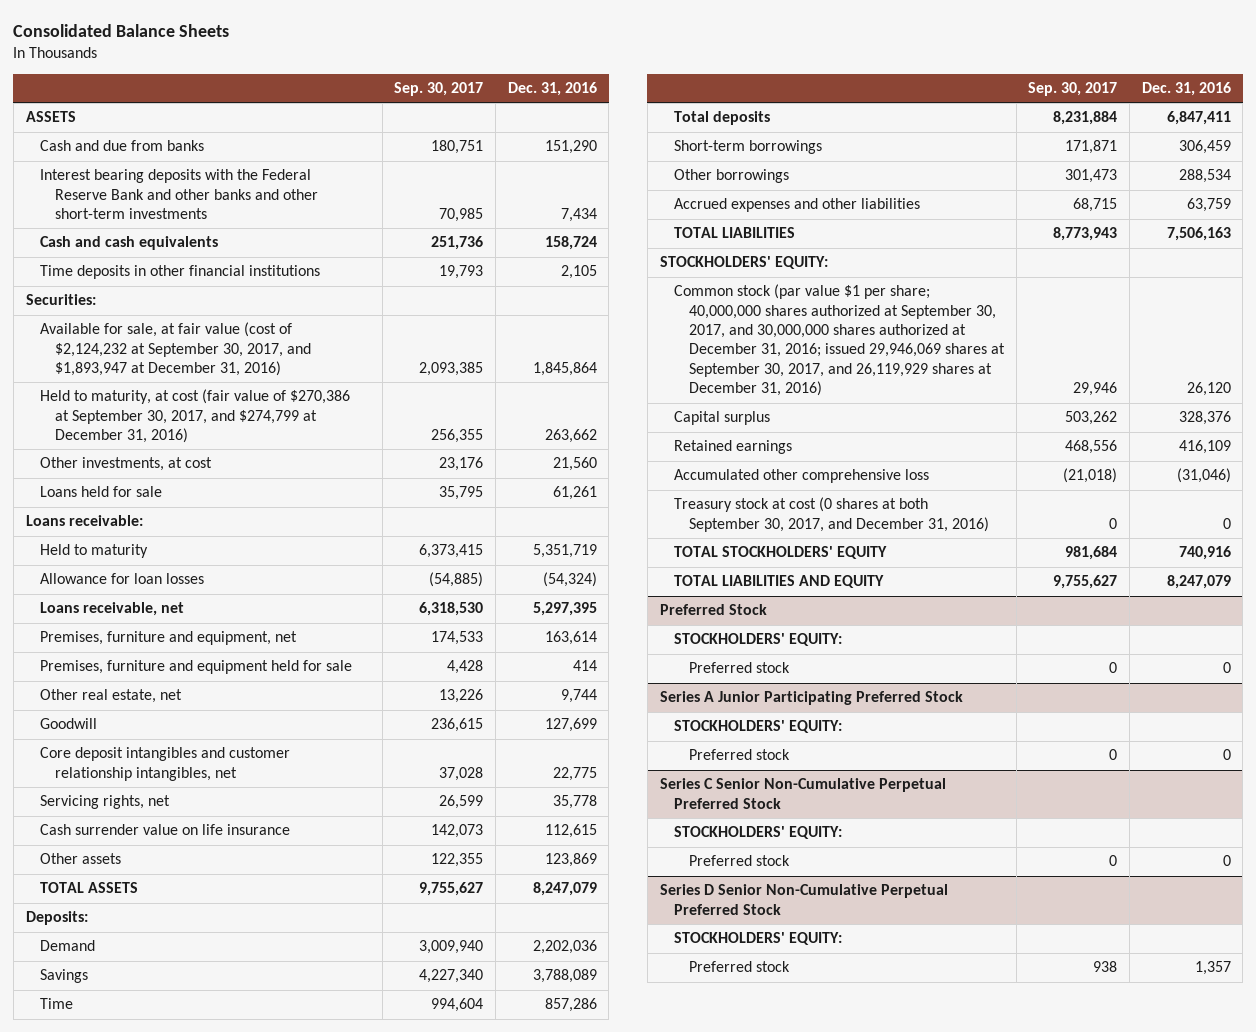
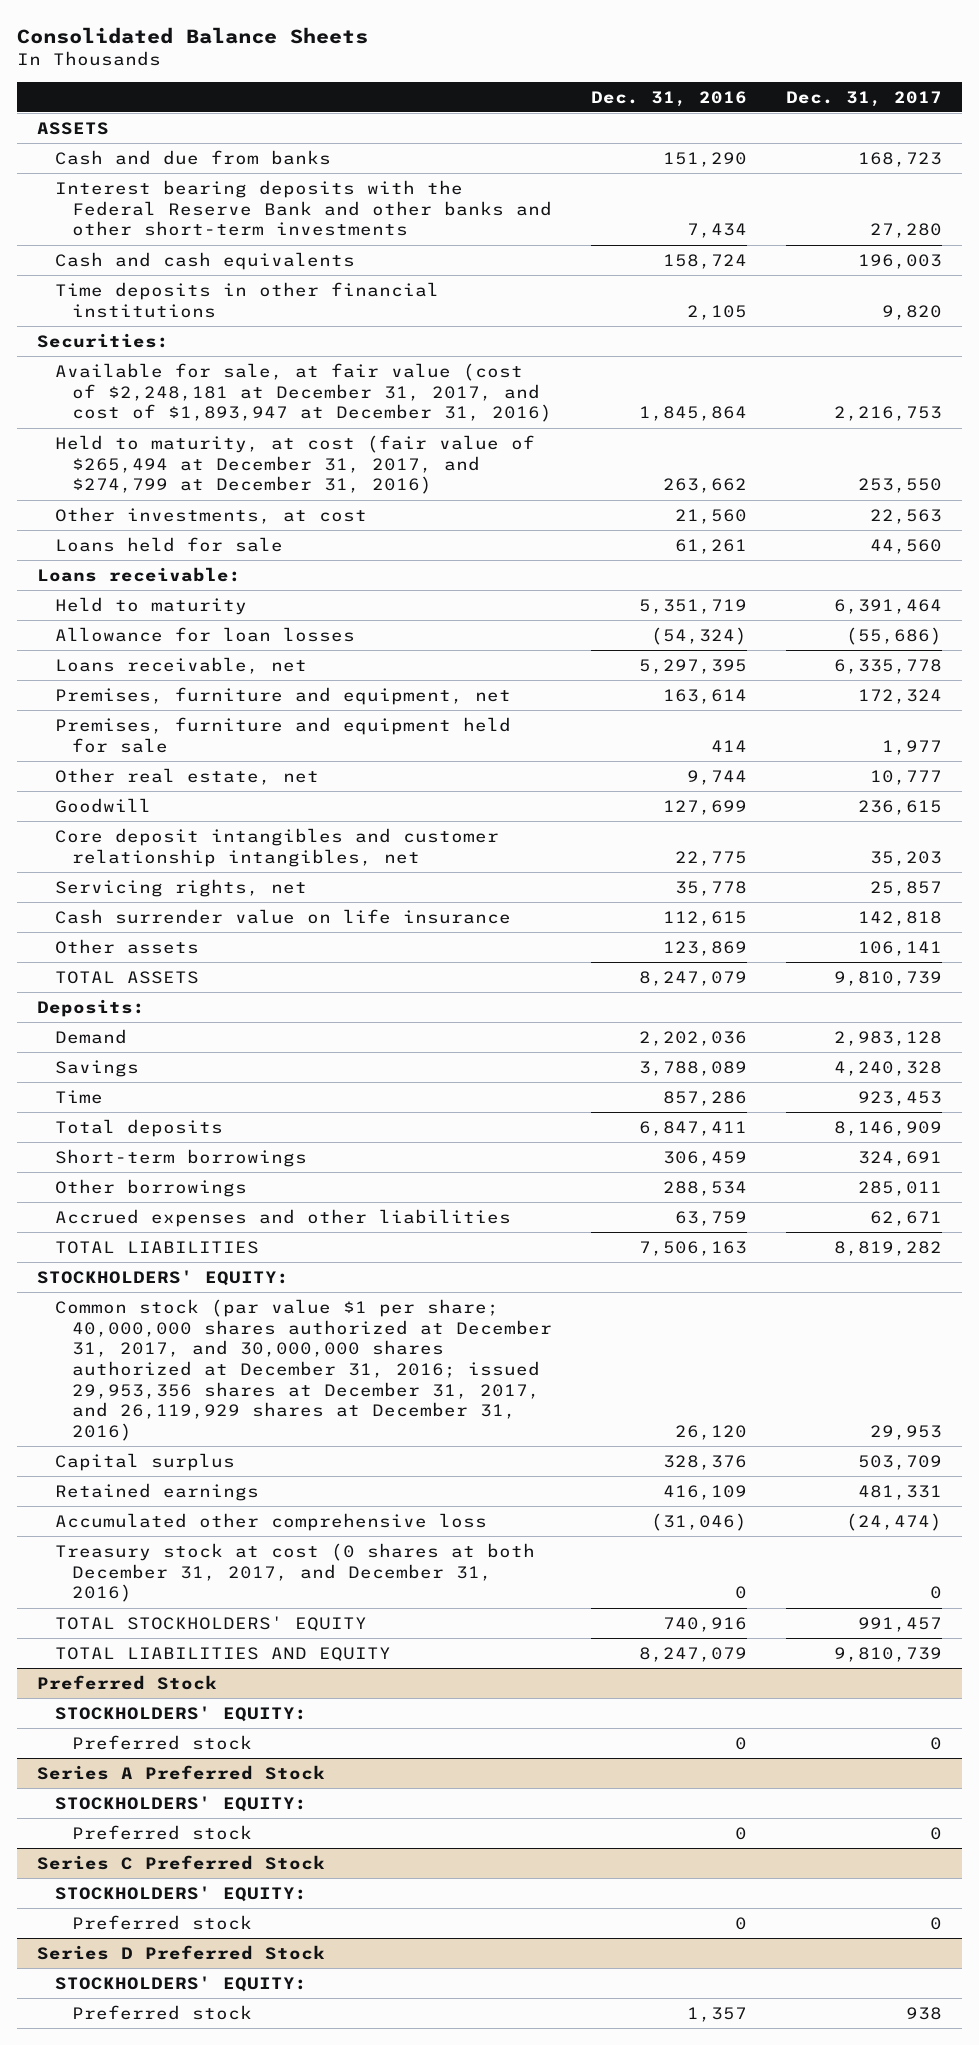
[394,81,484,96] Sep. 30, 2017 -> none
none -> [786,90,943,107] Dec. 31, 2017
[40,322,311,377] Available for sale, at fair value (cost of $2,124,232 at September 30, 2017, and $1,893,947 at December 31, 2016) -> [54,362,553,423] Available for sale, at fair value (cost of $2,248,181 at December 31, 2017, and cost of $1,893,947 at December 31, 2016)
[40,389,351,444] Held to maturity, at cost (fair value of $270,386 at September 30, 2017, and $274,799 at December 31, 2016) -> [54,434,535,495] Held to maturity, at cost (fair value of $265,494 at December 31, 2017, and $274,799 at December 31, 2016)
[674,284,1006,397] Common stock (par value $1 per share; 40,000,000 shares authorized at September 30, 2017, and 30,000,000 shares authorized at December 31, 2016; issued 29,946,069 shares at September 30, 2017, and 26,119,929 shares at December 31, 2016) -> [54,1298,553,1442] Common stock (par value $1 per share; 40,000,000 shares authorized at December 31, 2017, and 30,000,000 shares authorized at December 31, 2016; issued 29,953,356 shares at December 31, 2017, and 26,119,929 shares at December 31, 2016)
[674,497,990,532] Treasury stock at cost (0 shares at both September 30, 2017, and December 31, 2016) -> [54,1542,535,1603] Treasury stock at cost (0 shares at both December 31, 2017, and December 31, 2016)
[659,691,963,706] Series A Junior Participating Preferred Stock -> [36,1764,325,1780] Series A Preferred Stock
[659,778,946,809] Series C Senior Non-Cumulative Perpetual Preferred Stock -> [36,1854,325,1870] Series C Preferred Stock
[659,884,948,915] Series D Senior Non-Cumulative Perpetual Preferred Stock -> [36,1944,325,1960] Series D Preferred Stock

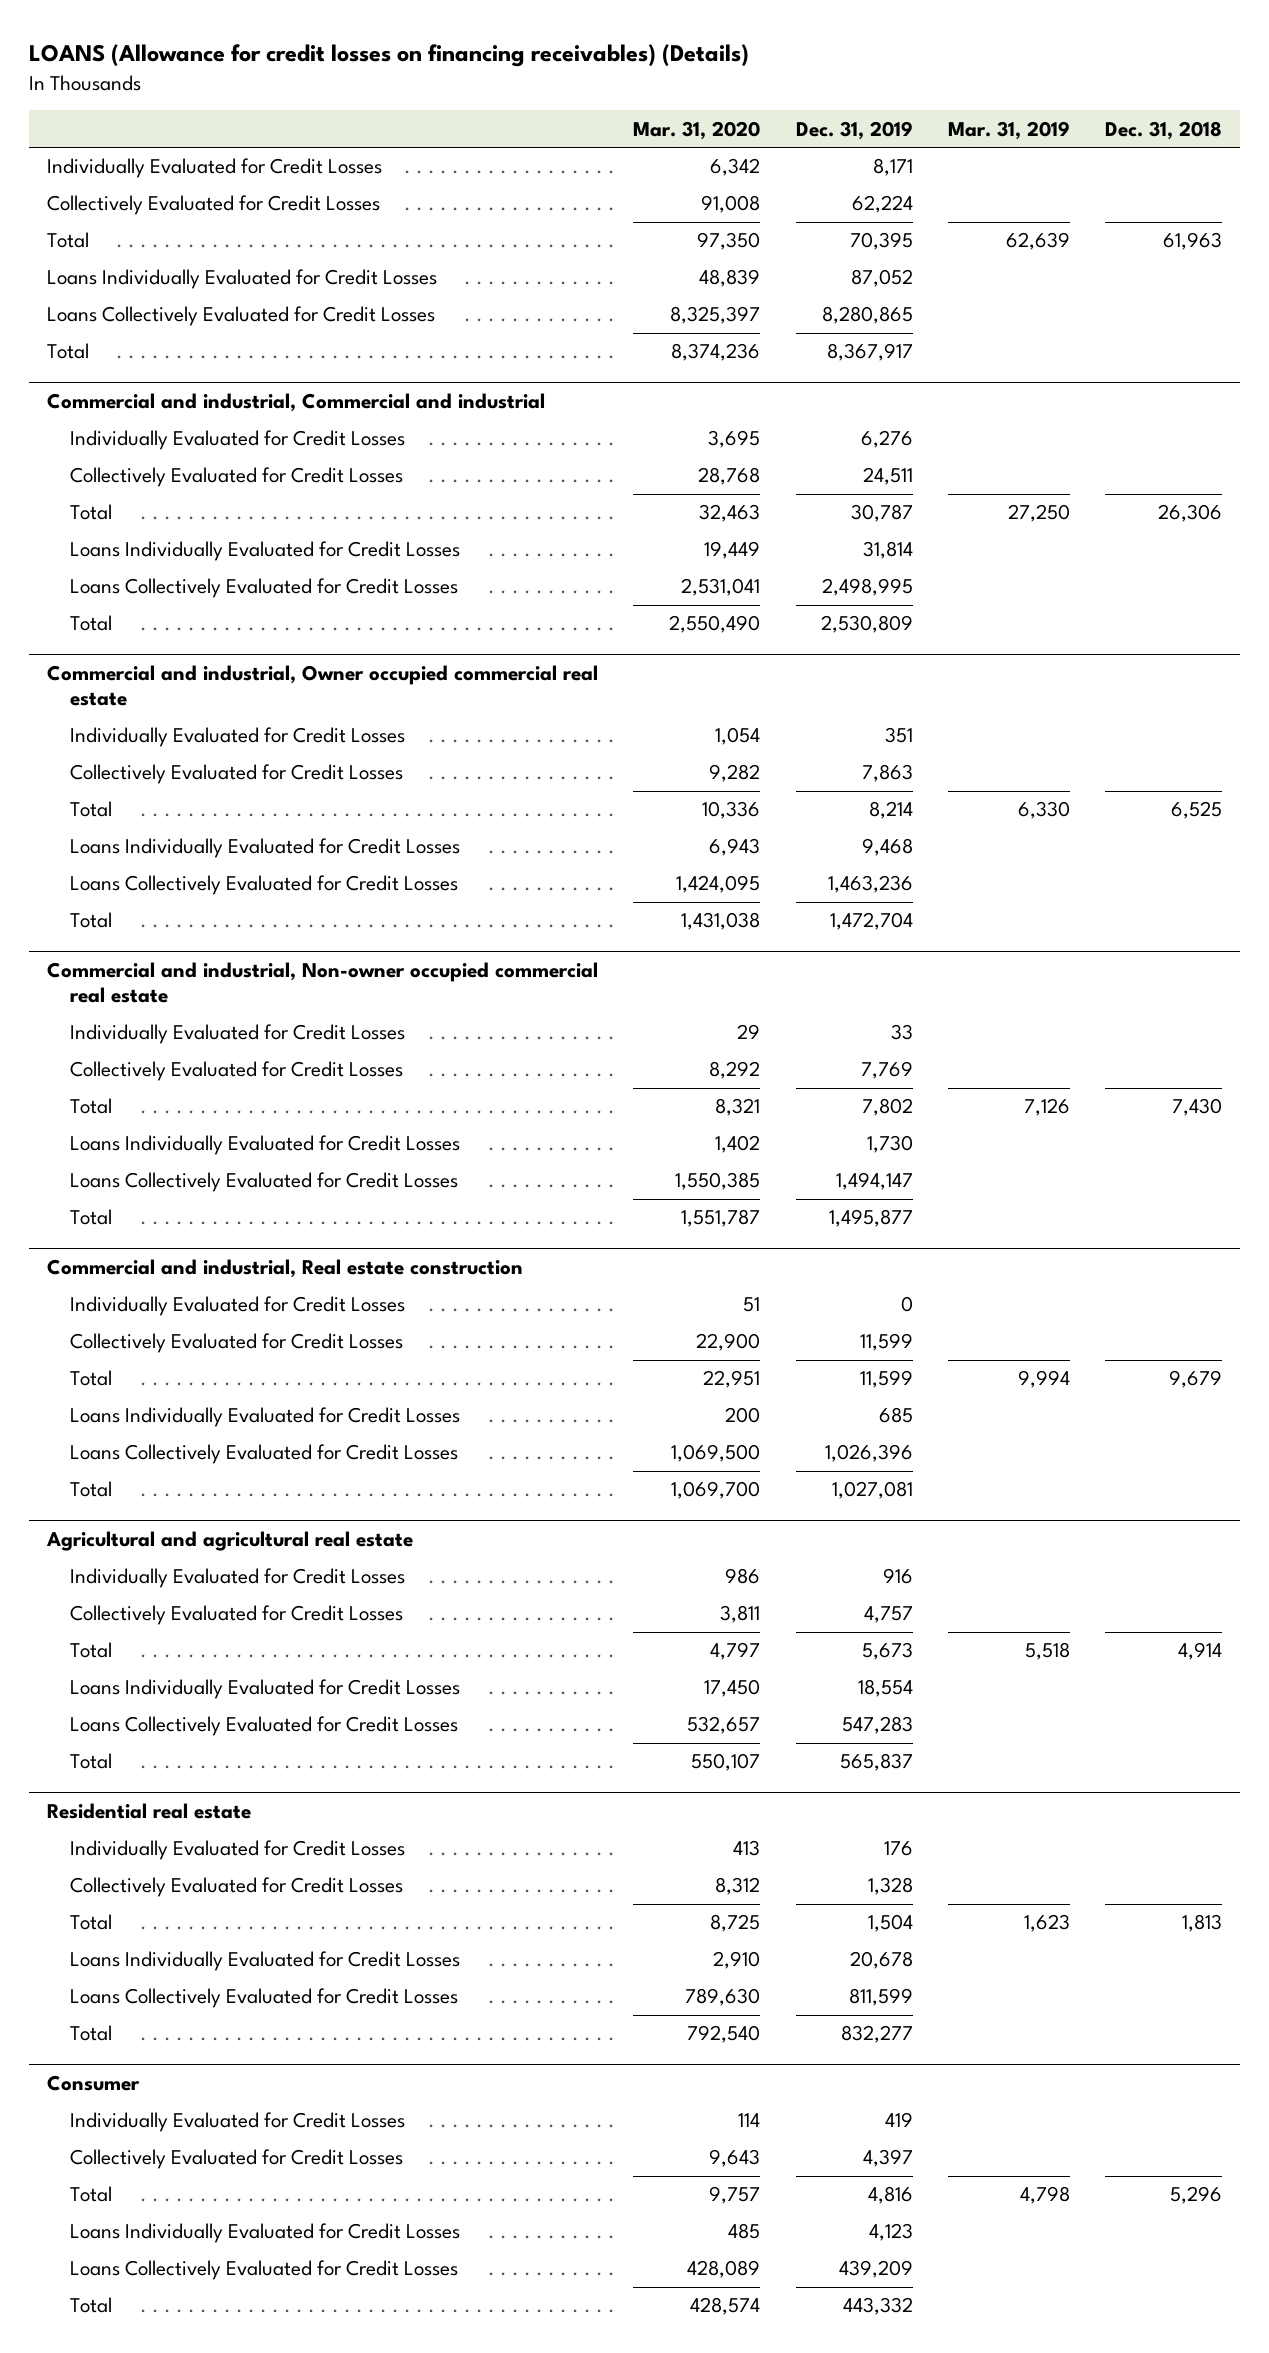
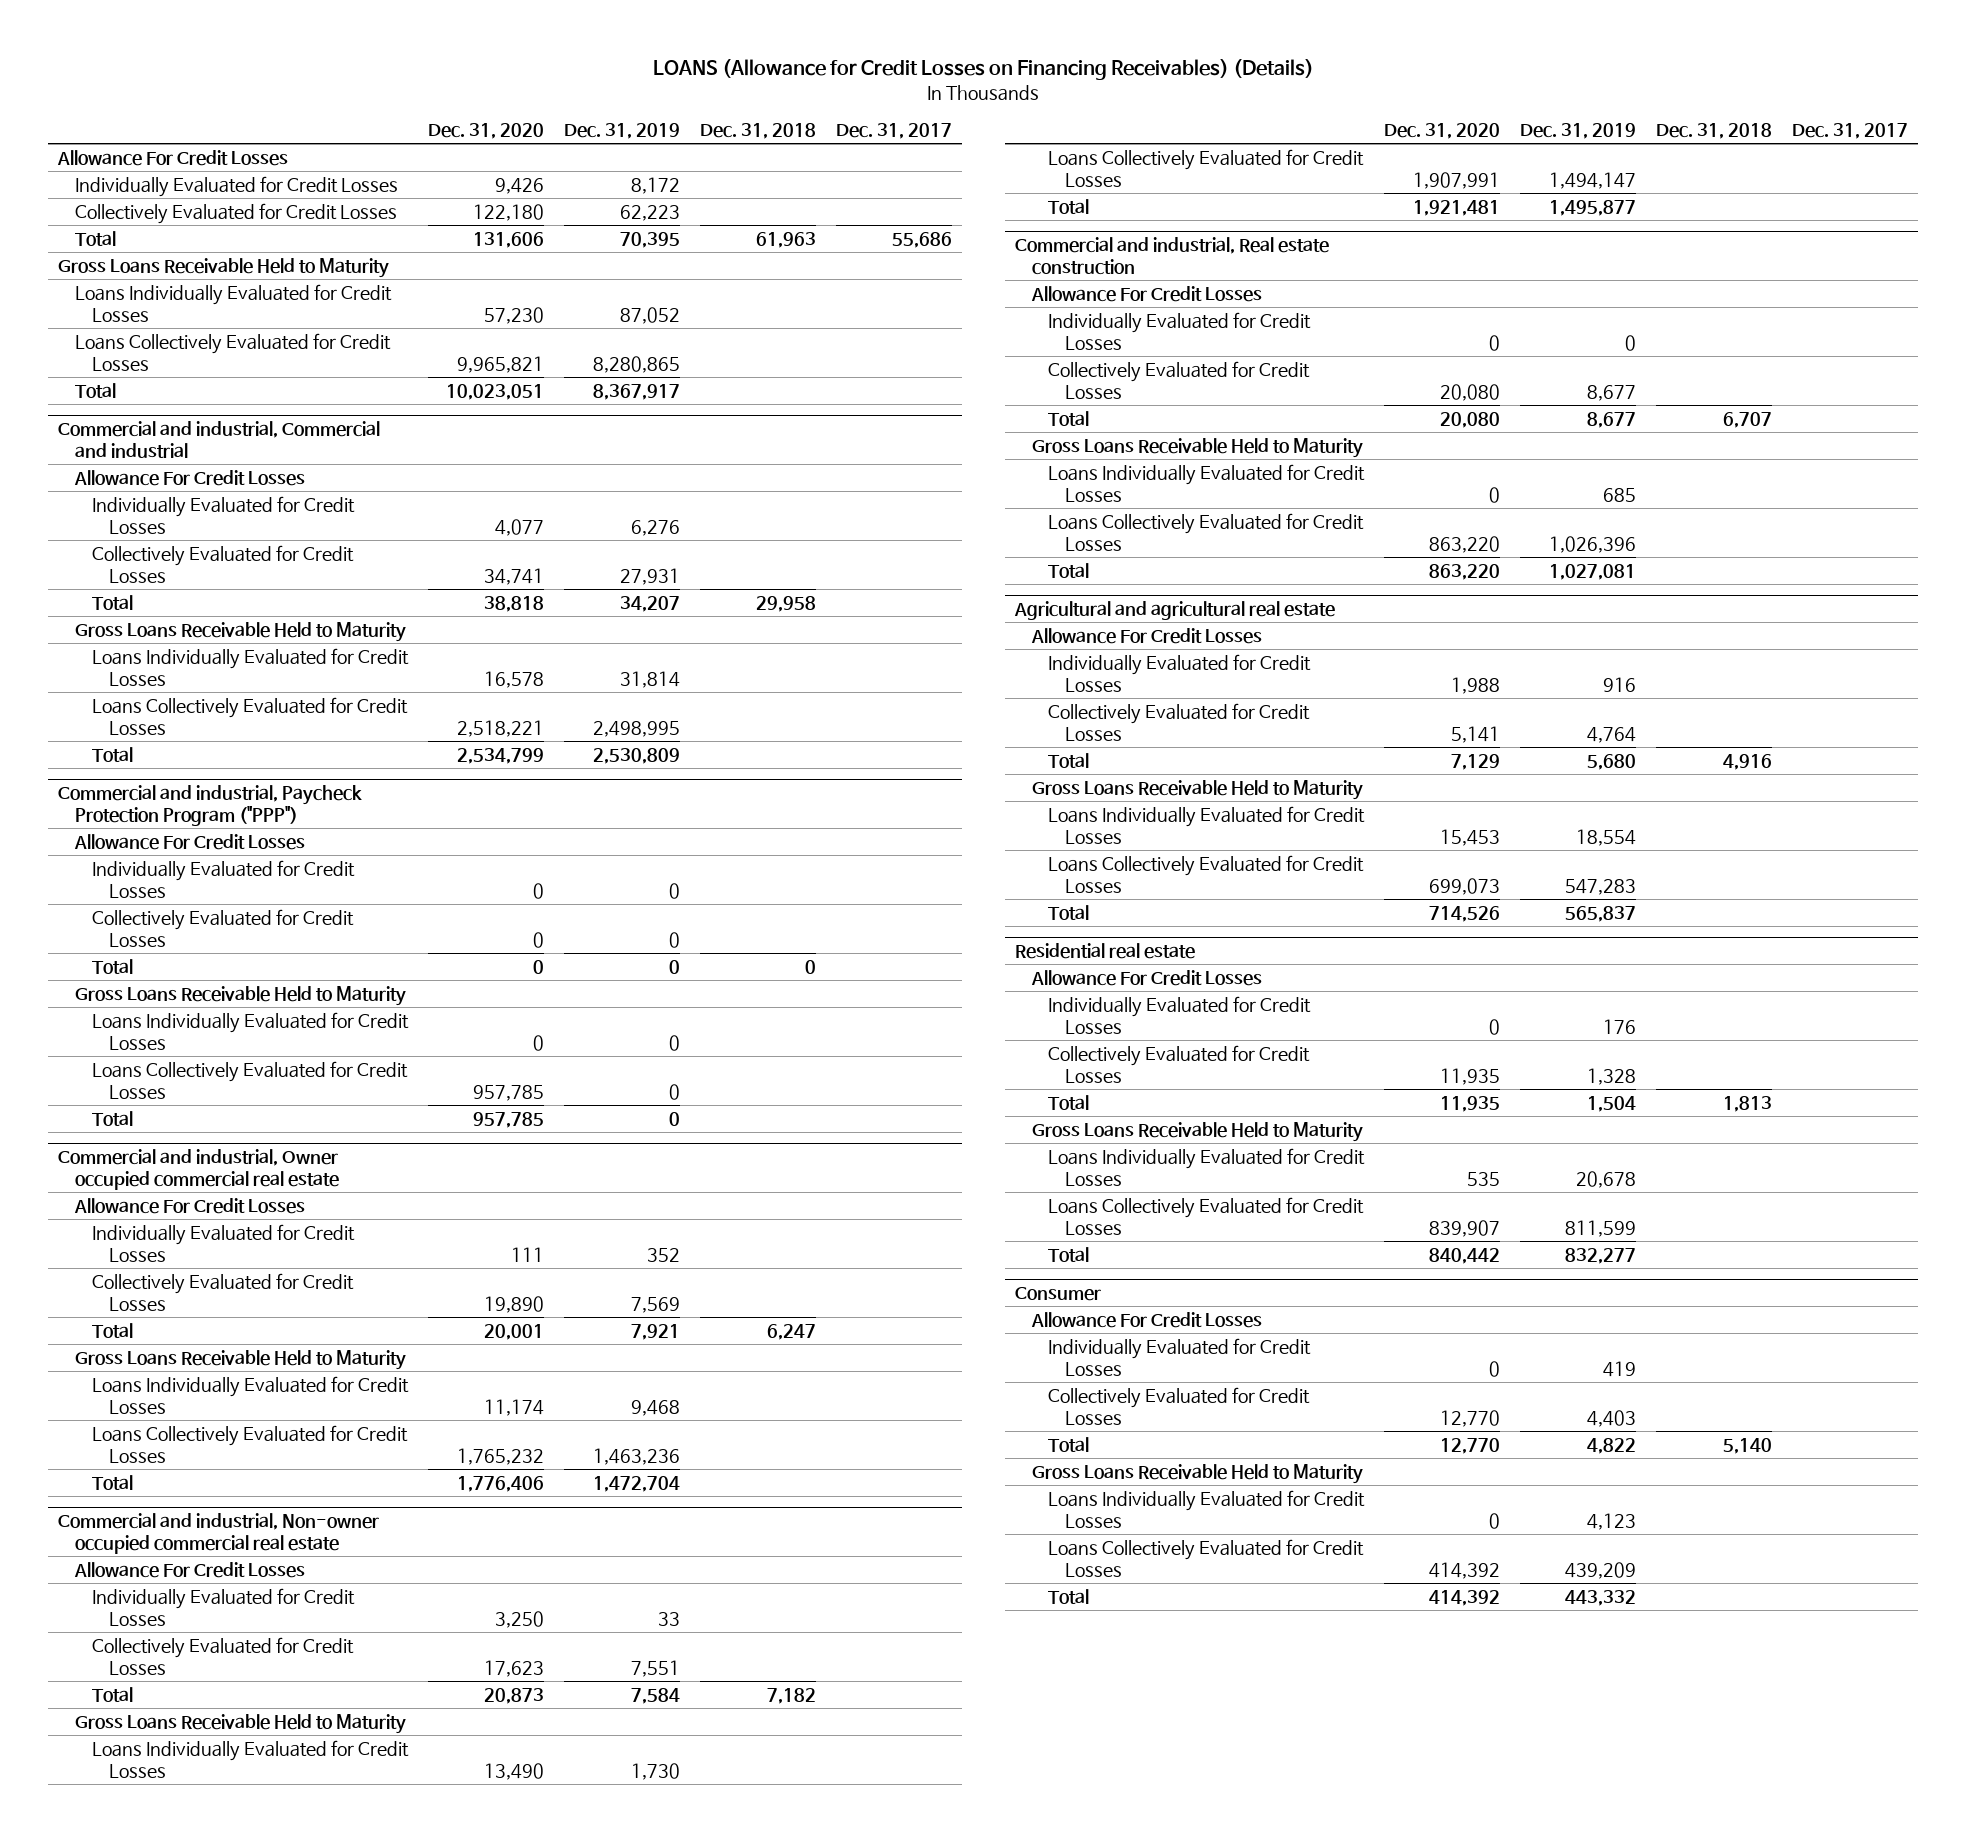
[29,44,750,68] LOANS (Allowance for credit losses on financing receivables) (Details) -> [653,59,1315,81] LOANS (Allowance for Credit Losses on Financing Receivables) (Details)
[633,120,761,140] Mar. 31, 2020 -> none
[947,120,1070,140] Mar. 31, 2019 -> none
none -> [427,122,544,139] Dec. 31, 2020
none -> [835,122,952,139] Dec. 31, 2017
none -> [57,149,289,166] Allowance For Credit Losses
[872,158,913,177] 8,171 -> [630,176,680,194] 8,172
[851,195,913,214] 62,224 -> [619,204,680,221] 62,223
none -> [58,257,390,278] Gross Loans Receivable Held to Maturity
none -> [74,469,306,486] Allowance For Credit Losses
[862,467,913,486] 24,511 -> [619,567,680,585] 27,931
[850,504,913,523] 30,787 -> [619,595,680,612] 34,207
[1158,504,1223,523] 26,306 -> [755,595,816,612] 29,958
none -> [75,621,407,642] Gross Loans Receivable Held to Maturity
none -> [58,784,363,826] Commercial and industrial, Paycheck Protection Program ("PPP")
none -> [74,833,306,850] Allowance For Credit Losses
none -> [91,859,355,898] Individually Evaluated for Credit Losses
none -> [91,908,354,947] Collectively Evaluated for Credit Losses
none -> [91,958,133,974] Total
none -> [75,985,407,1006] Gross Loans Receivable Held to Maturity
none -> [91,1011,409,1050] Loans Individually Evaluated for Credit Losses
none -> [91,1060,408,1099] Loans Collectively Evaluated for Credit Losses
none -> [91,1110,133,1126] Total
none -> [74,1197,306,1214] Allowance For Credit Losses
[884,727,913,744] 351 -> [646,1247,680,1262] 352
[861,764,913,783] 7,863 -> [630,1296,680,1313] 7,569
[868,801,913,820] 8,214 -> [630,1323,680,1340] 7,921
[1171,801,1223,820] 6,525 -> [766,1323,816,1340] 6,247
none -> [75,1349,407,1370] Gross Loans Receivable Held to Maturity
none -> [74,1561,306,1578] Allowance For Credit Losses
[860,1061,913,1080] 7,769 -> [630,1659,680,1677] 7,551
[861,1098,913,1117] 7,802 -> [630,1687,680,1704] 7,584
[1172,1098,1223,1117] 7,430 -> [766,1687,816,1704] 7,182
none -> [75,1713,407,1734] Gross Loans Receivable Held to Maturity
none -> [1030,285,1262,302] Allowance For Credit Losses
[859,1333,913,1352] 11,599 -> [1587,384,1637,401] 8,677
[859,1370,913,1389] 11,599 -> [1587,411,1637,428] 8,677
[1169,1370,1223,1389] 9,679 -> [1723,411,1773,428] 6,707
none -> [1031,437,1363,458] Gross Loans Receivable Held to Maturity
none -> [1030,627,1262,644] Allowance For Credit Losses
[863,1606,913,1624] 4,757 -> [1587,726,1637,743] 4,764
[861,1642,913,1661] 5,673 -> [1587,753,1637,770] 5,680
[1178,1642,1223,1661] 4,914 -> [1723,753,1773,770] 4,916
none -> [1031,779,1363,800] Gross Loans Receivable Held to Maturity
none -> [1030,969,1262,986] Allowance For Credit Losses
none -> [1031,1121,1363,1142] Gross Loans Receivable Held to Maturity
none -> [1030,1311,1262,1328] Allowance For Credit Losses
[862,2149,913,2168] 4,397 -> [1587,1409,1637,1427] 4,403
[867,2186,913,2205] 4,816 -> [1587,1437,1637,1454] 4,822
[1170,2186,1223,2205] 5,296 -> [1723,1437,1773,1454] 5,140
none -> [1031,1463,1363,1484] Gross Loans Receivable Held to Maturity

